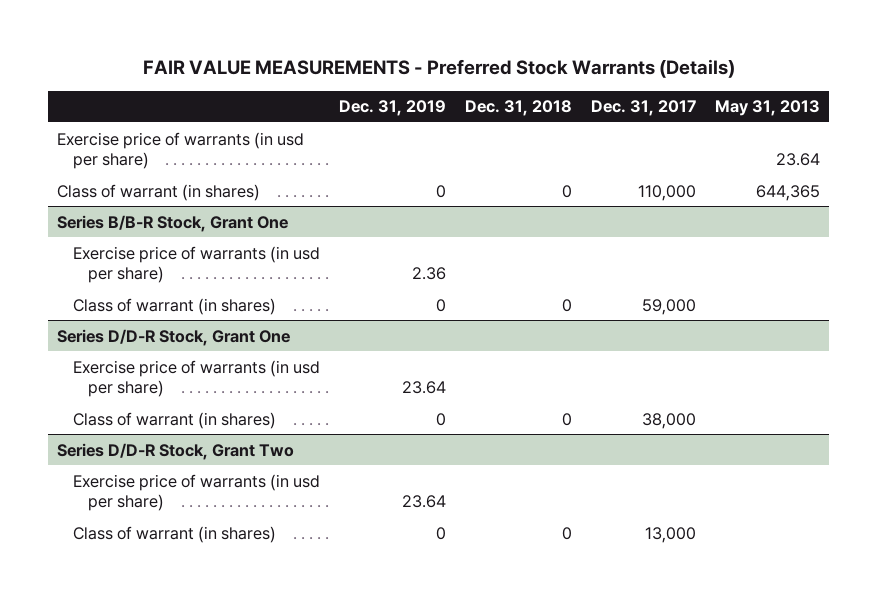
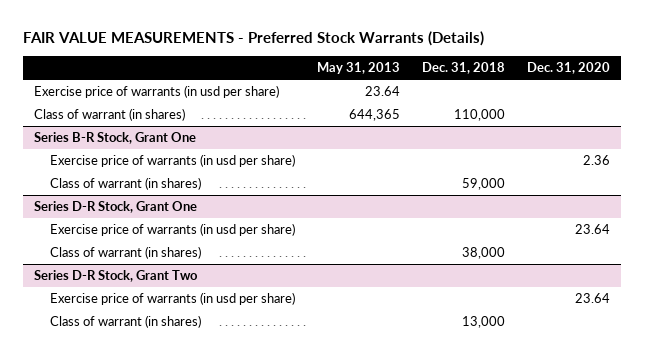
[338,100,446,117] Dec. 31, 2019 -> none
[590,100,696,117] Dec. 31, 2017 -> none
none -> [527,62,611,75] Dec. 31, 2020
[561,184,572,198] 0 -> [453,109,505,122] 110,000
[57,214,289,232] Series B/B-R Stock, Grant One -> [34,132,197,145] Series B-R Stock, Grant One
[561,298,572,312] 0 -> [461,178,505,191] 59,000
[57,328,291,346] Series D/D-R Stock, Grant One -> [34,201,198,214] Series D-R Stock, Grant One
[561,412,572,426] 0 -> [461,247,505,260] 38,000
[57,442,295,460] Series D/D-R Stock, Grant Two -> [34,270,199,283] Series D-R Stock, Grant Two
[561,526,572,540] 0 -> [461,316,505,329] 13,000

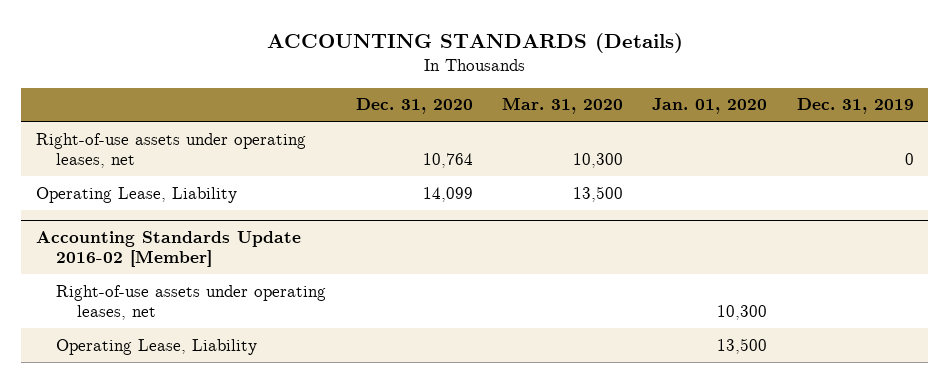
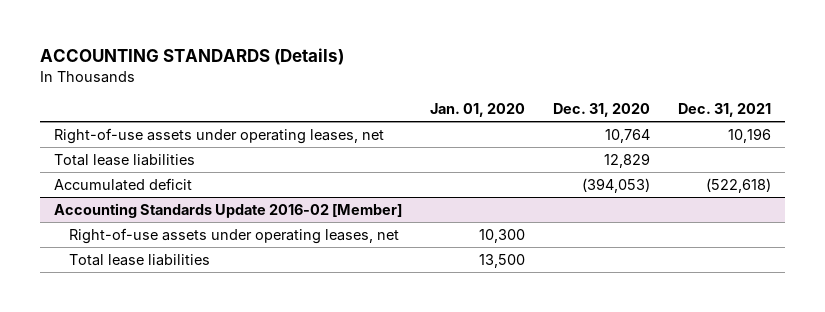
[502,97,624,115] Mar. 31, 2020 -> none
[796,98,914,115] Dec. 31, 2019 -> none
none -> [678,103,772,118] Dec. 31, 2021
[35,186,237,203] Operating Lease, Liability -> [53,153,195,166] Total lease liabilities
[422,186,473,202] 14,099 -> [604,152,651,168] 12,829
none -> [53,177,192,191] Accumulated deficit
[56,338,258,355] Operating Lease, Liability -> [68,253,210,266] Total lease liabilities

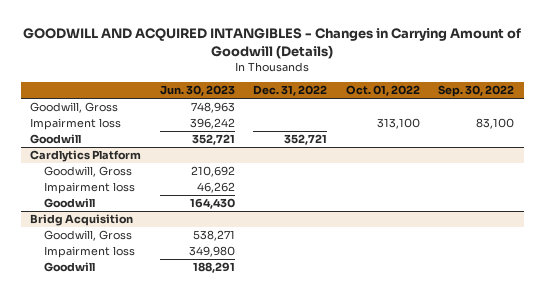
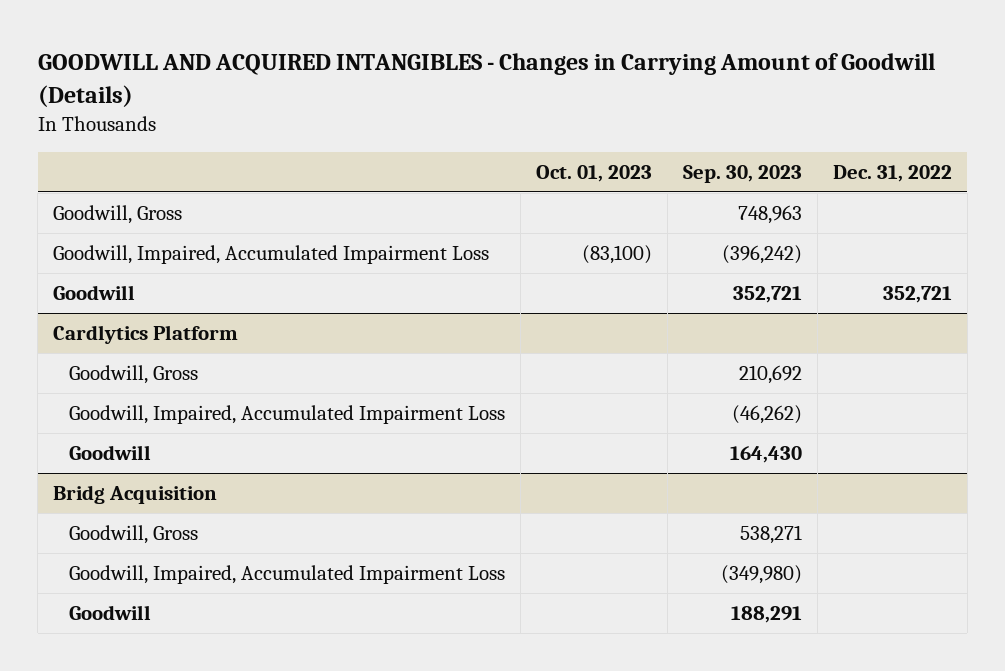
[159,85,235,97] Jun. 30, 2023 -> none
[345,85,420,97] Oct. 01, 2022 -> none
[438,85,515,98] Sep. 30, 2022 -> none
none -> [535,165,652,183] Oct. 01, 2023
none -> [682,165,802,184] Sep. 30, 2023
[30,118,122,131] Impairment loss -> [53,245,490,265] Goodwill, Impaired, Accumulated Impairment Loss
[43,182,135,195] Impairment loss -> [68,405,505,425] Goodwill, Impaired, Accumulated Impairment Loss
[43,246,135,259] Impairment loss -> [68,565,505,585] Goodwill, Impaired, Accumulated Impairment Loss

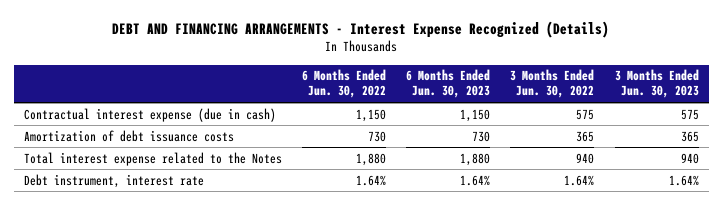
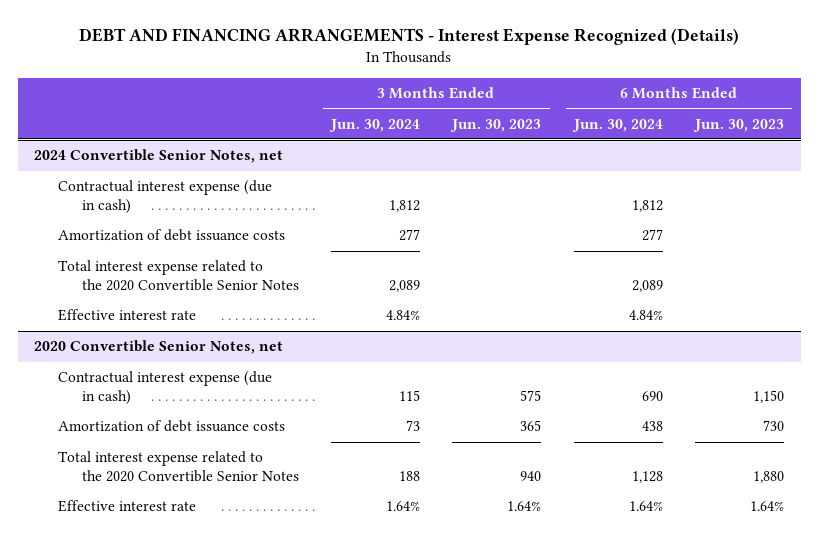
[302,69,387,99] 6 Months Ended Jun. 30, 2022 -> none
[510,69,595,99] 3 Months Ended Jun. 30, 2022 -> none
none -> [329,118,421,132] Jun. 30, 2024
none -> [571,118,663,132] Jun. 30, 2024
none -> [33,149,283,164] 2024 Convertible Senior Notes, net
none -> [57,180,272,214] Contractual interest expense (due in cash)
none -> [57,229,285,242] Amortization of debt issuance costs
none -> [57,260,299,291] Total interest expense related to the 2020 Convertible Senior Notes
none -> [57,309,196,322] Effective interest rate
none -> [33,340,283,355] 2020 Convertible Senior Notes, net
[23,151,282,166] Total interest expense related to the Notes -> [57,451,299,482] Total interest expense related to the 2020 Convertible Senior Notes
[23,173,204,188] Debt instrument, interest rate -> [57,500,196,513] Effective interest rate

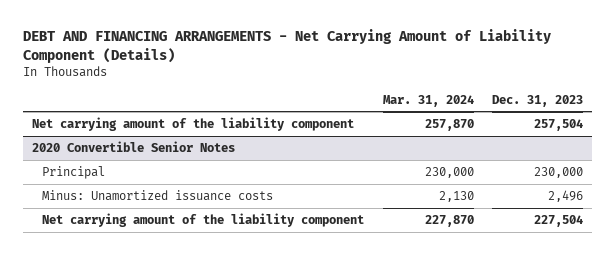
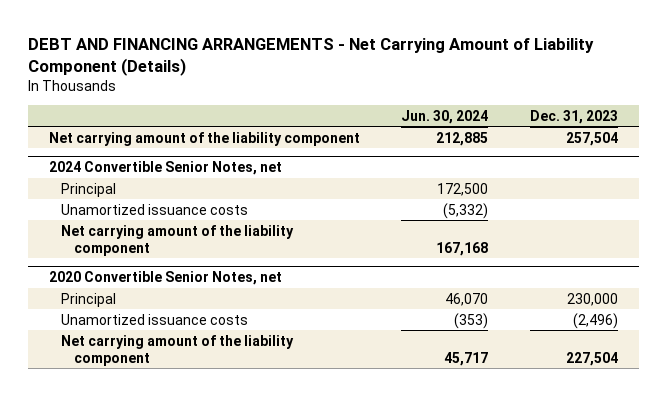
[382,94,474,107] Mar. 31, 2024 -> none
none -> [401,109,489,124] Jun. 30, 2024
none -> [48,161,282,176] 2024 Convertible Senior Notes, net
none -> [61,182,117,197] Principal
none -> [61,203,249,215] Unamortized issuance costs
none -> [61,224,295,256] Net carrying amount of the liability component
[31,141,235,153] 2020 Convertible Senior Notes -> [48,271,282,286] 2020 Convertible Senior Notes, net
[42,190,274,202] Minus: Unamortized issuance costs -> [61,313,249,325] Unamortized issuance costs
[547,190,583,203] 2,496 -> [573,312,619,329] (2,496)

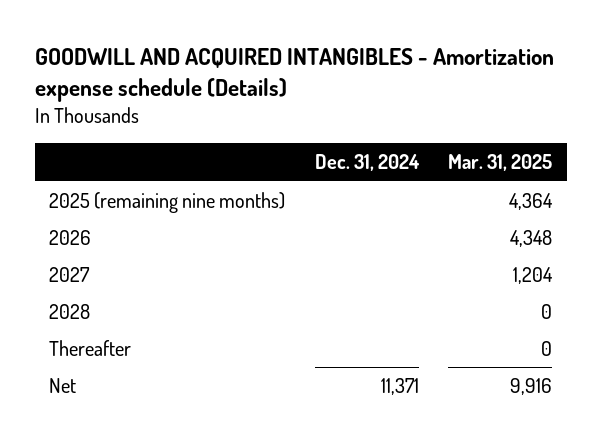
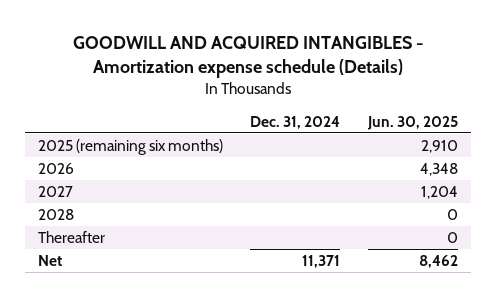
[447,154,552,172] Mar. 31, 2025 -> none
none -> [366,115,458,130] Jun. 30, 2025
[49,192,286,214] 2025 (remaining nine months) -> [38,139,224,156] 2025 (remaining six months)

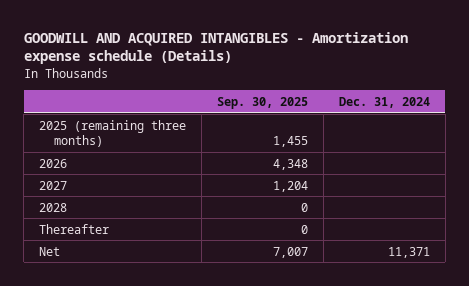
[366,115,458,130] Jun. 30, 2025 -> none
none -> [216,96,308,109] Sep. 30, 2025
[38,139,224,156] 2025 (remaining six months) -> [38,119,186,148] 2025 (remaining three months)

